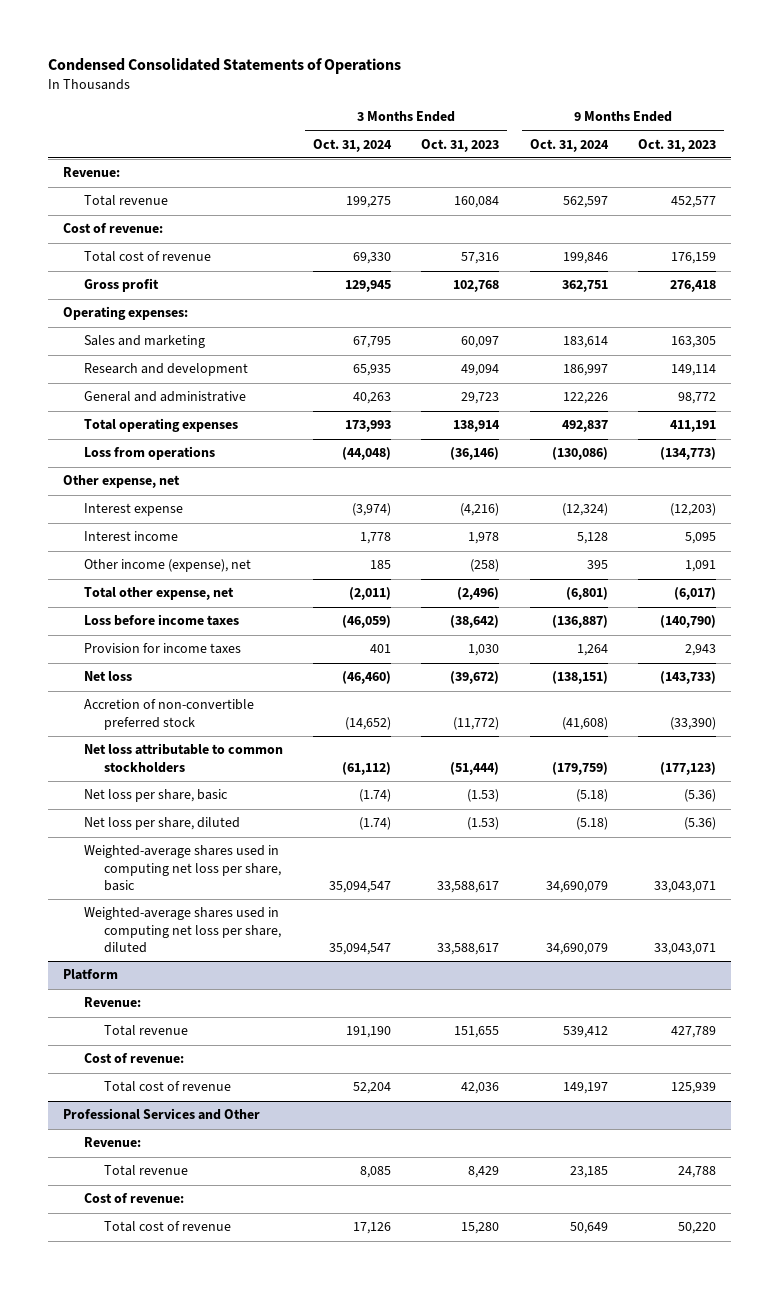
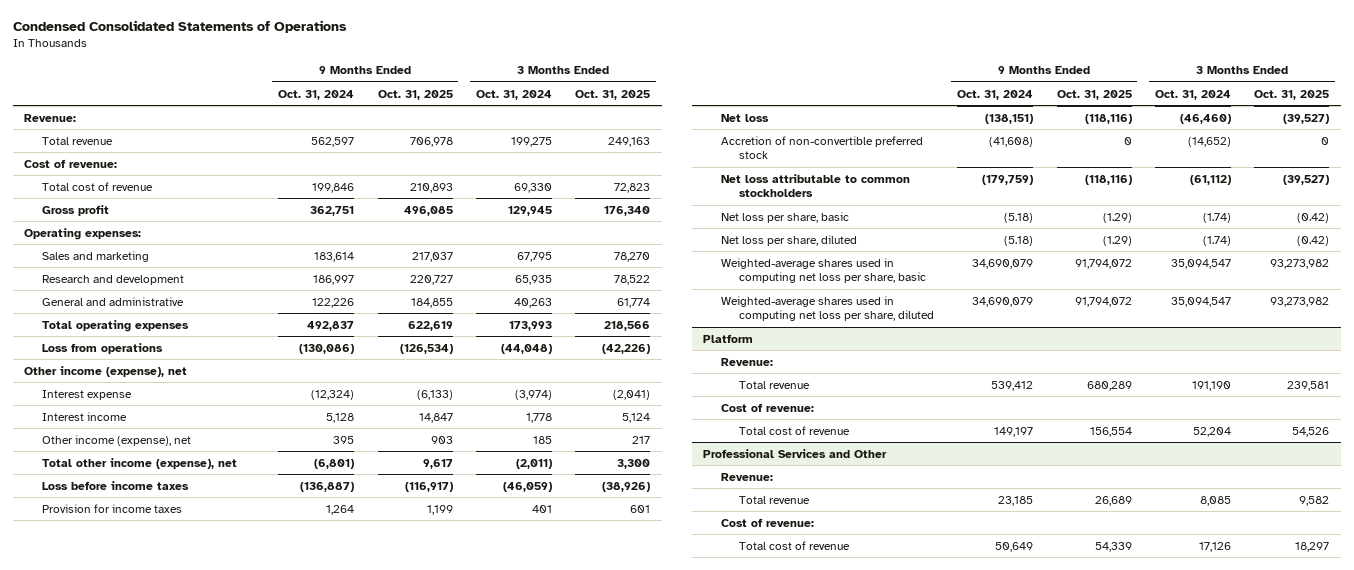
[421,138,500,152] Oct. 31, 2023 -> none
[638,138,717,152] Oct. 31, 2023 -> none
none -> [377,89,453,100] Oct. 31, 2025
none -> [575,89,651,100] Oct. 31, 2025
[63,475,181,489] Other expense, net -> [24,365,188,377] Other income (expense), net
[83,587,234,601] Total other expense, net -> [42,457,238,469] Total other income (expense), net

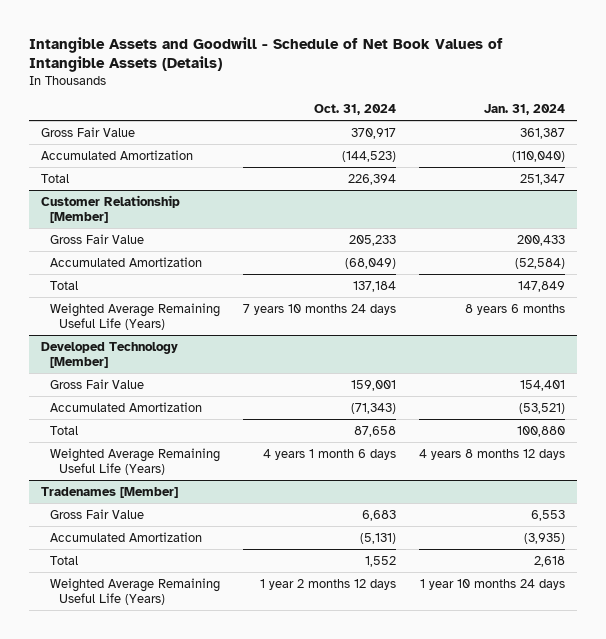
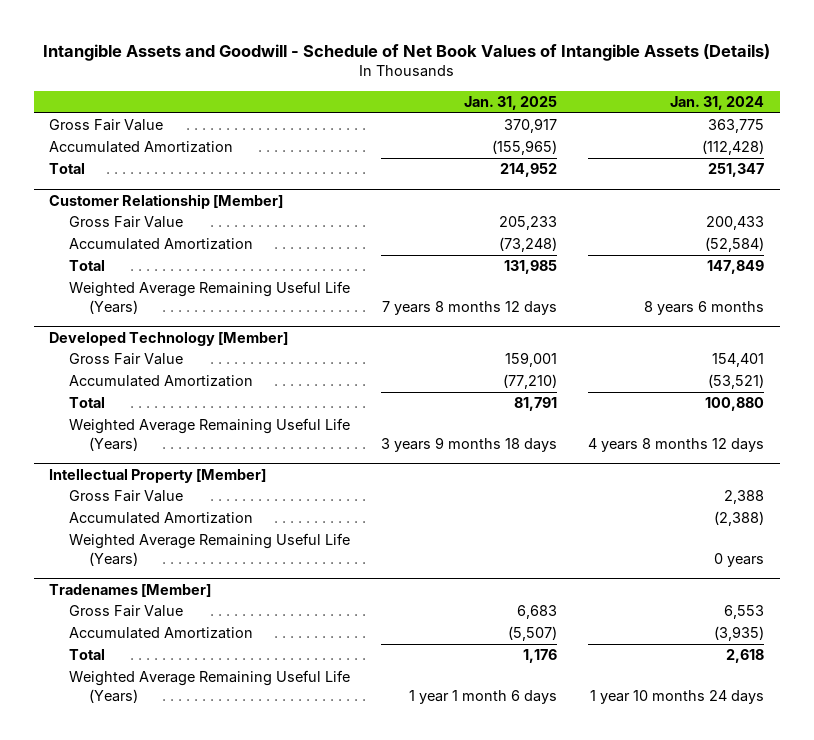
[314,104,397,116] Oct. 31, 2024 -> none
none -> [464,96,558,111] Jan. 31, 2025
[520,127,566,139] 361,387 -> [708,119,765,134] 363,775
[512,150,566,162] (110,040) -> [702,140,765,156] (112,428)
none -> [49,468,267,483] Intellectual Property [Member]
none -> [69,490,184,503] Gross Fair Value
none -> [69,512,254,525] Accumulated Amortization
none -> [69,533,351,566] Weighted Average Remaining Useful Life (Years)

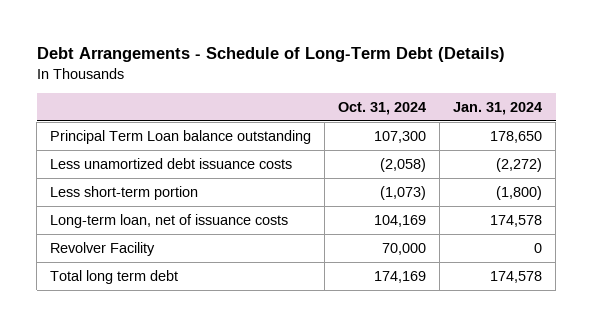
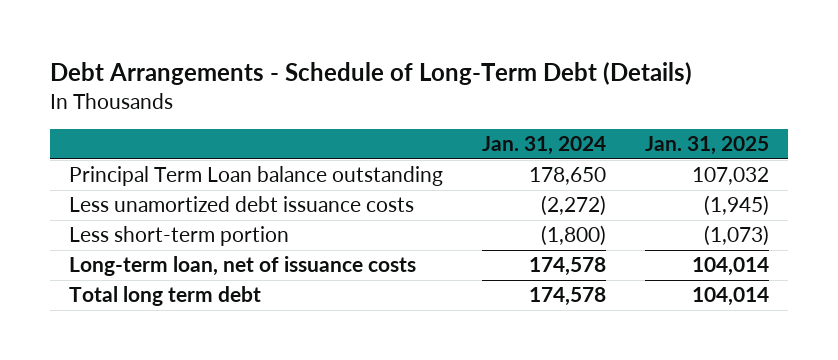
[338,102,427,116] Oct. 31, 2024 -> none
none -> [644,136,769,156] Jan. 31, 2025
[50,241,156,256] Revolver Facility -> none

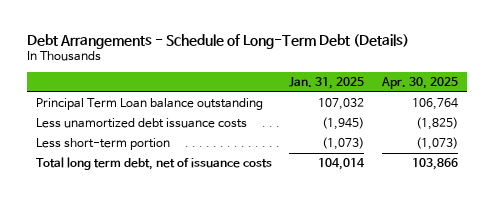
[481,136,606,156] Jan. 31, 2024 -> none
none -> [380,76,458,89] Apr. 30, 2025
[69,256,417,277] Long-term loan, net of issuance costs -> none
[69,286,262,307] Total long term debt -> [35,156,272,170] Total long term debt, net of issuance costs

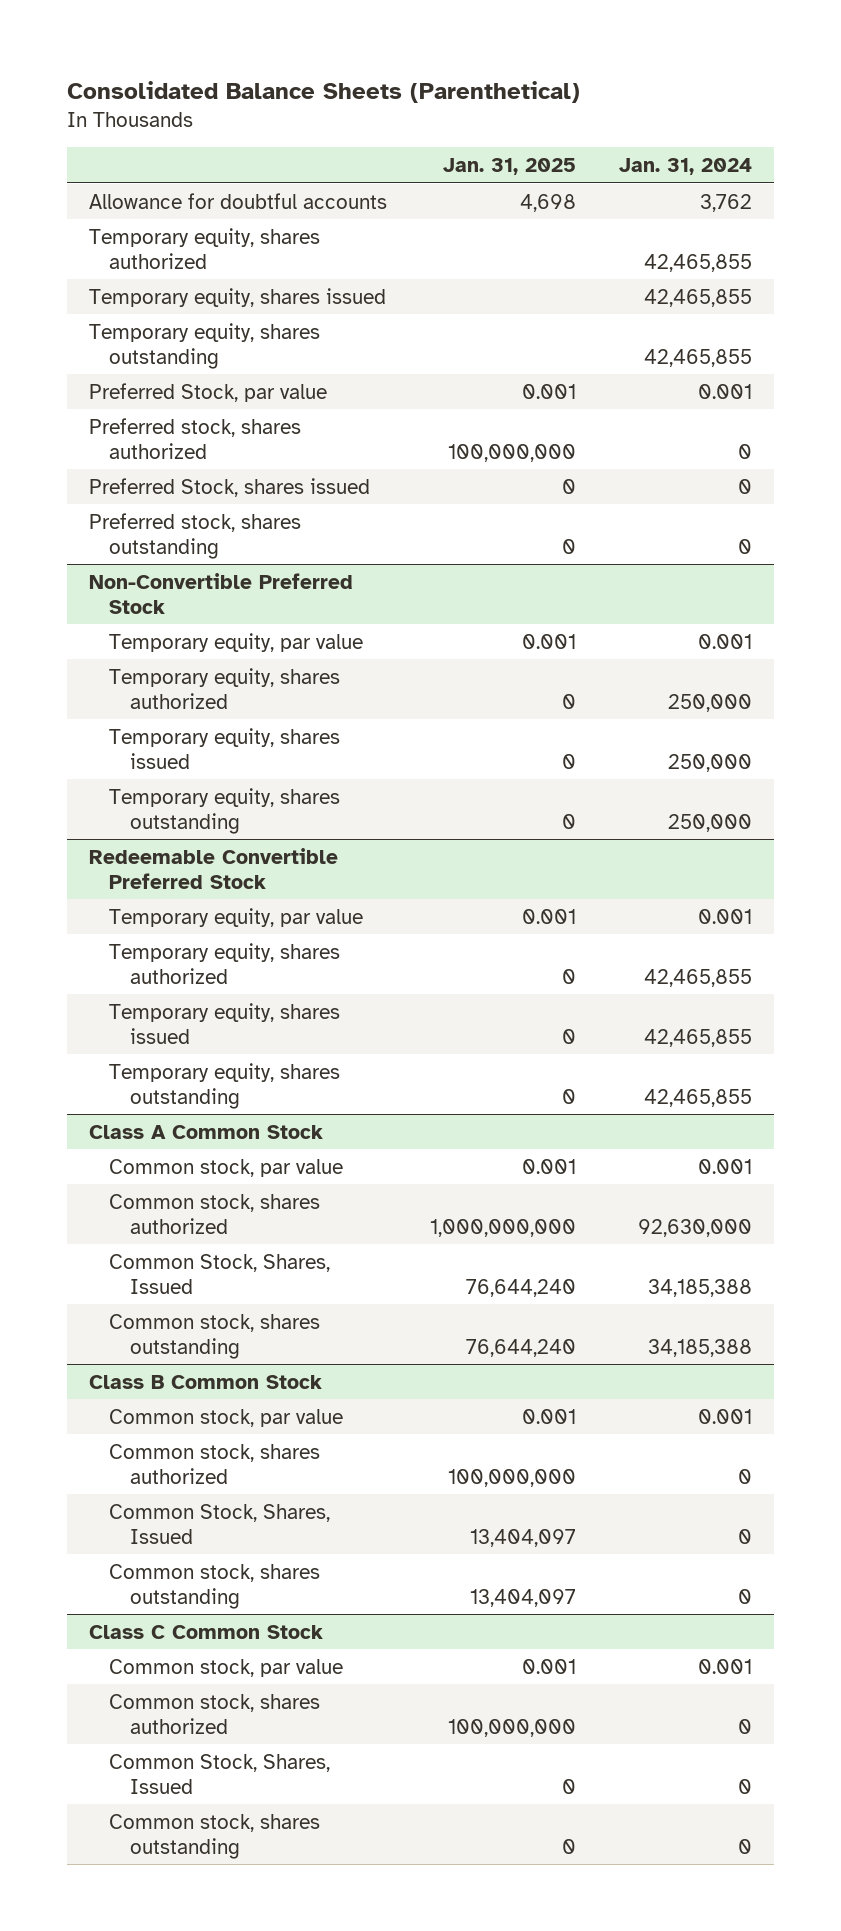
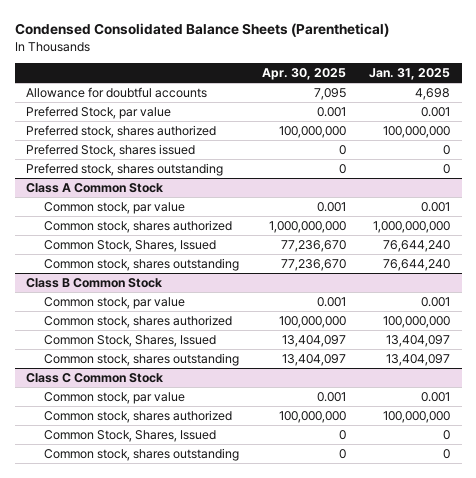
[67,81,581,104] Consolidated Balance Sheets (Parenthetical) -> [14,22,389,37] Condensed Consolidated Balance Sheets (Parenthetical)
[618,157,752,175] Jan. 31, 2024 -> none
none -> [262,67,347,80] Apr. 30, 2025
[88,227,320,269] Temporary equity, shares authorized -> none
[88,287,386,307] Temporary equity, shares issued -> none
[88,322,320,369] Temporary equity, shares outstanding -> none
[88,572,353,614] Non-Convertible Preferred Stock -> none
[109,632,364,652] Temporary equity, par value -> none
[109,667,341,709] Temporary equity, shares authorized -> none
[109,727,341,769] Temporary equity, shares issued -> none
[109,787,341,834] Temporary equity, shares outstanding -> none
[88,847,338,889] Redeemable Convertible Preferred Stock -> none
[109,907,364,927] Temporary equity, par value -> none
[109,942,341,984] Temporary equity, shares authorized -> none
[109,1002,341,1044] Temporary equity, shares issued -> none
[109,1062,341,1109] Temporary equity, shares outstanding -> none

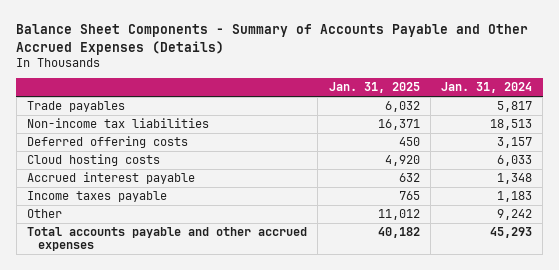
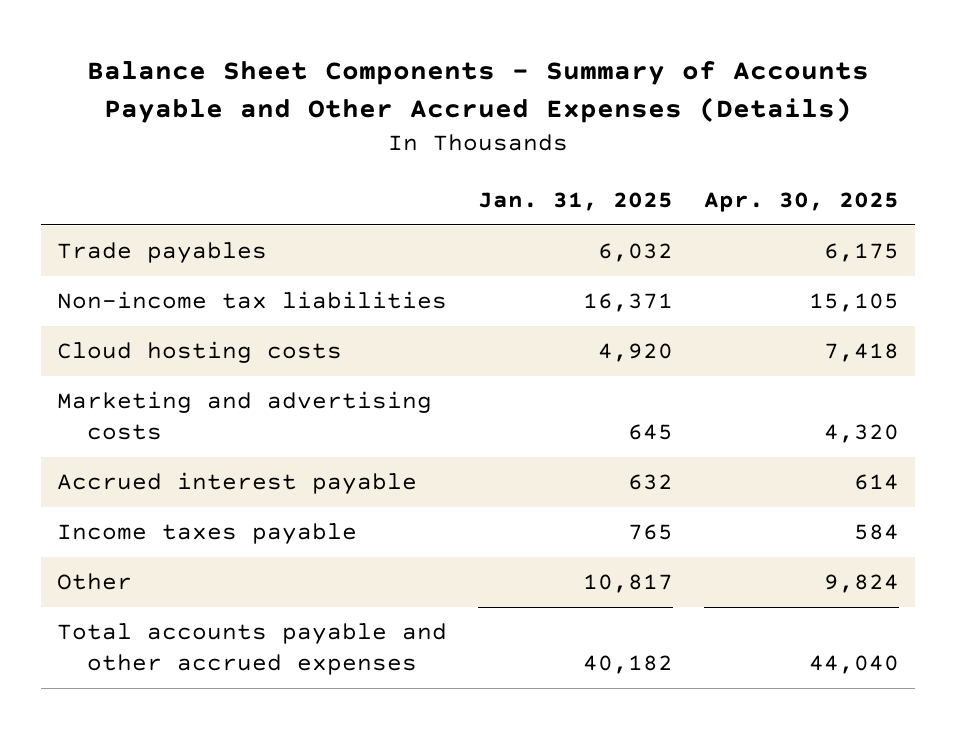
[441,82,533,94] Jan. 31, 2024 -> none
none -> [704,191,900,212] Apr. 30, 2025
[26,135,188,148] Deferred offering costs -> none
none -> [56,391,432,441] Marketing and advertising costs
[377,208,420,220] 11,012 -> [582,574,673,594] 10,817

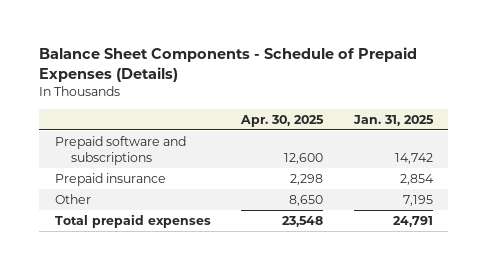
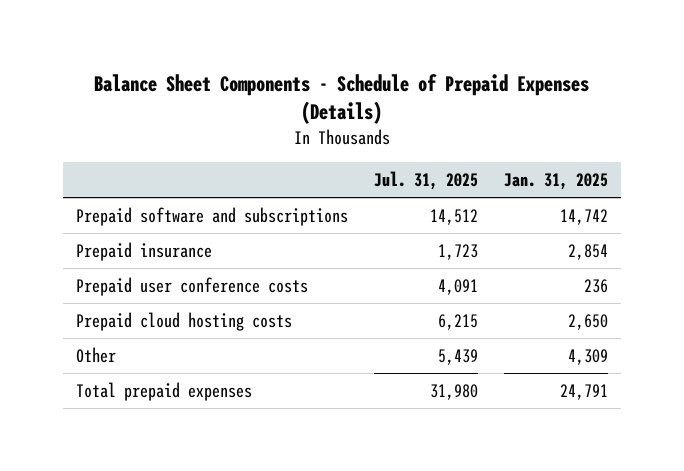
[240,114,325,127] Apr. 30, 2025 -> none
none -> [373,171,478,191] Jul. 31, 2025
none -> [75,276,308,296] Prepaid user conference costs
none -> [75,311,292,331] Prepaid cloud hosting costs
[403,194,434,206] 7,195 -> [567,348,608,365] 4,309

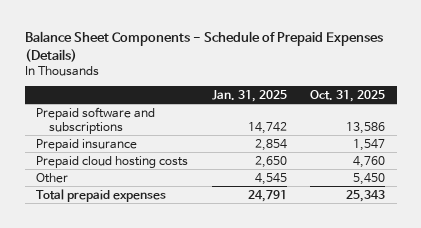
[373,171,478,191] Jul. 31, 2025 -> none
none -> [309,89,385,102] Oct. 31, 2025
[75,276,308,296] Prepaid user conference costs -> none
[567,348,608,365] 4,309 -> [254,172,287,185] 4,545

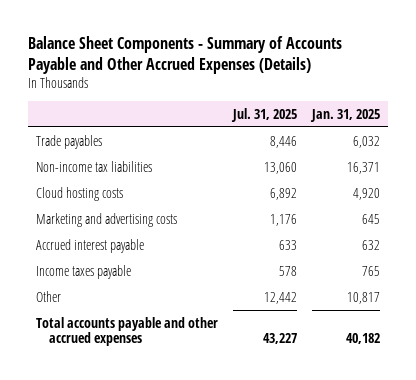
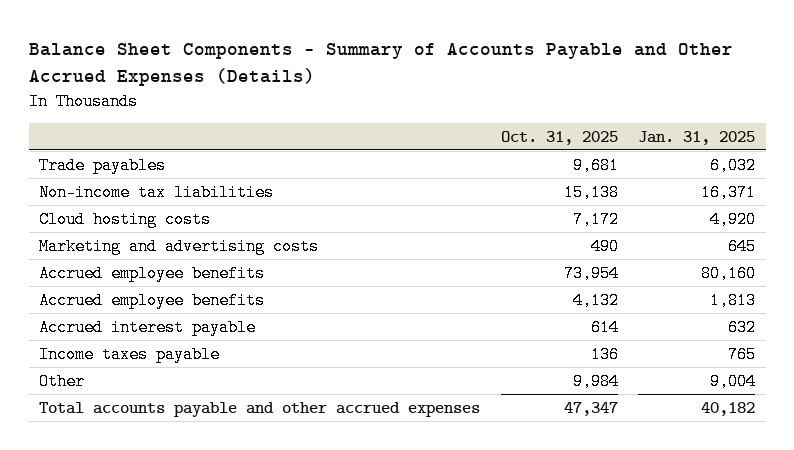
[230,107,297,122] Jul. 31, 2025 -> none
none -> [500,130,618,145] Oct. 31, 2025
none -> [38,264,265,282] Accrued employee benefits
none -> [38,291,265,309] Accrued employee benefits
[347,291,381,304] 10,817 -> [710,372,757,390] 9,004

